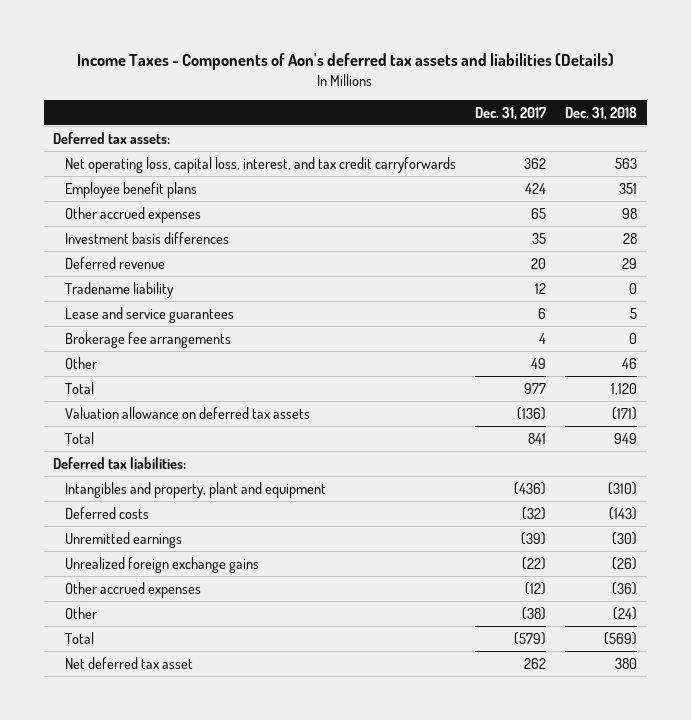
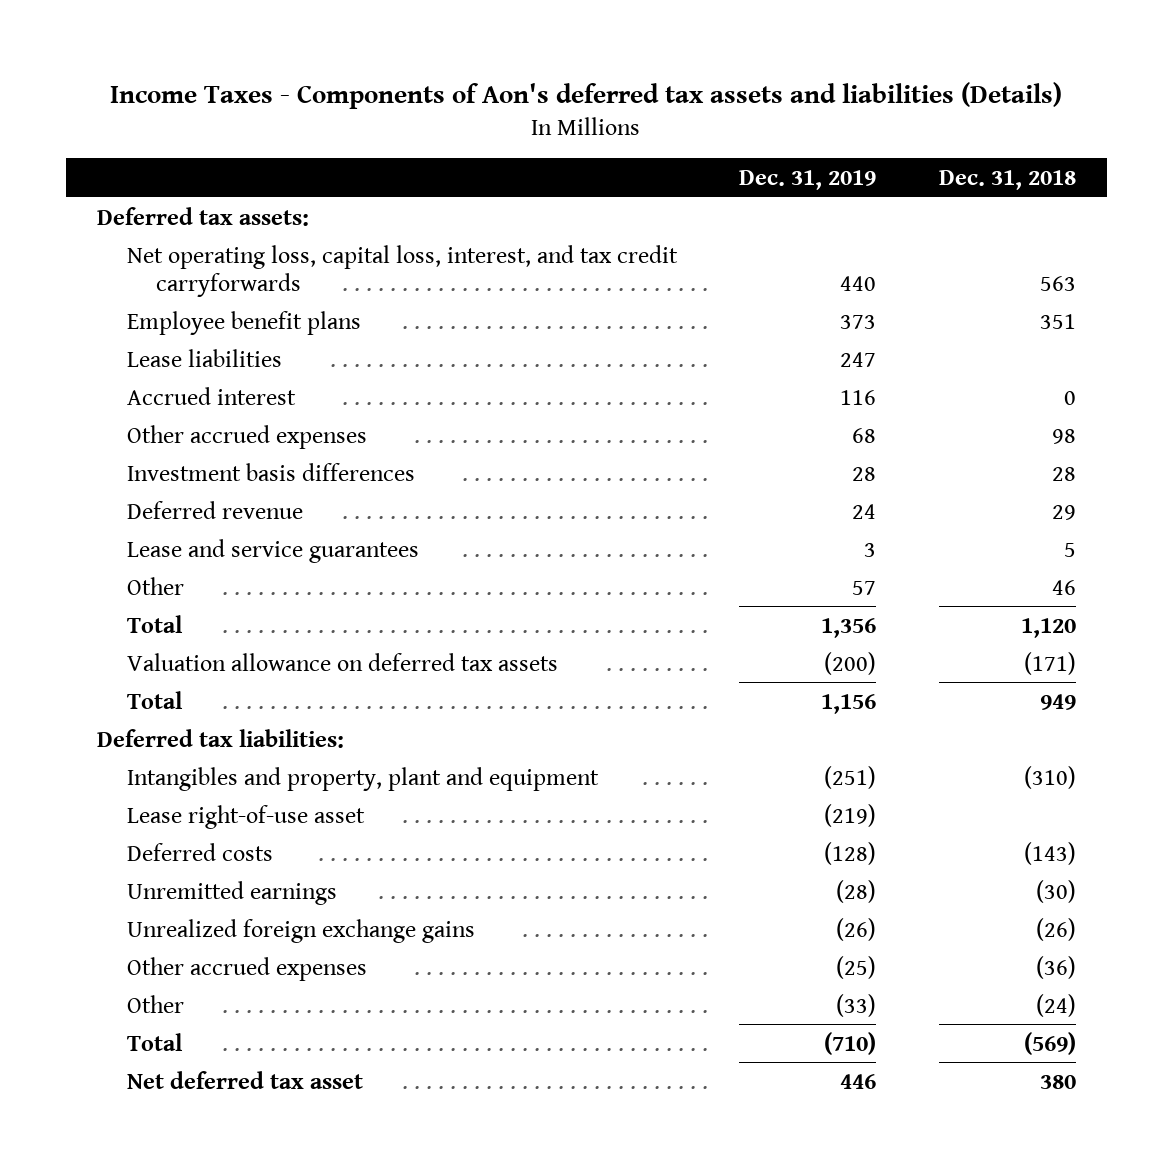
[474,106,547,120] Dec. 31, 2017 -> none
none -> [739,169,877,190] Dec. 31, 2019
none -> [126,348,282,367] Lease liabilities
none -> [126,386,296,405] Accrued interest
[64,281,174,298] Tradename liability -> none
[64,331,231,348] Brokerage fee arrangements -> none
none -> [126,804,365,829] Lease right-of-use asset

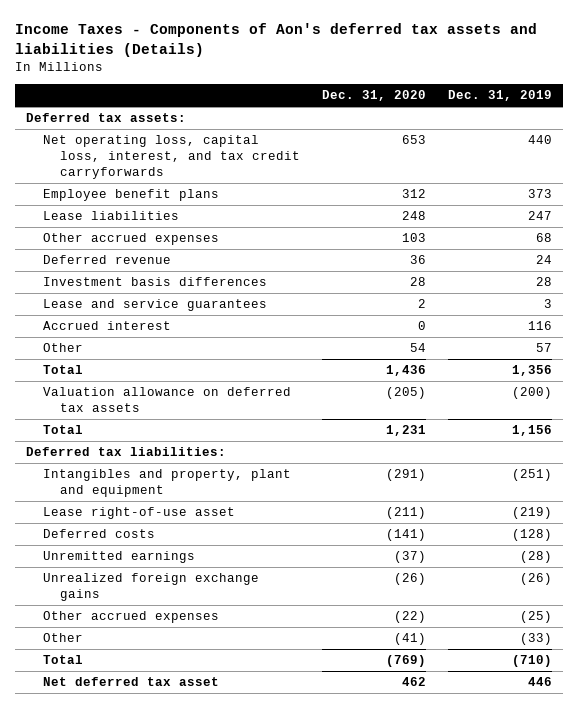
[938,169,1076,190] Dec. 31, 2018 -> none
none -> [321,89,426,101] Dec. 31, 2020
[126,462,415,481] Investment basis differences -> [42,277,267,287] Investment basis differences
[126,386,296,405] Accrued interest -> [42,321,171,331] Accrued interest

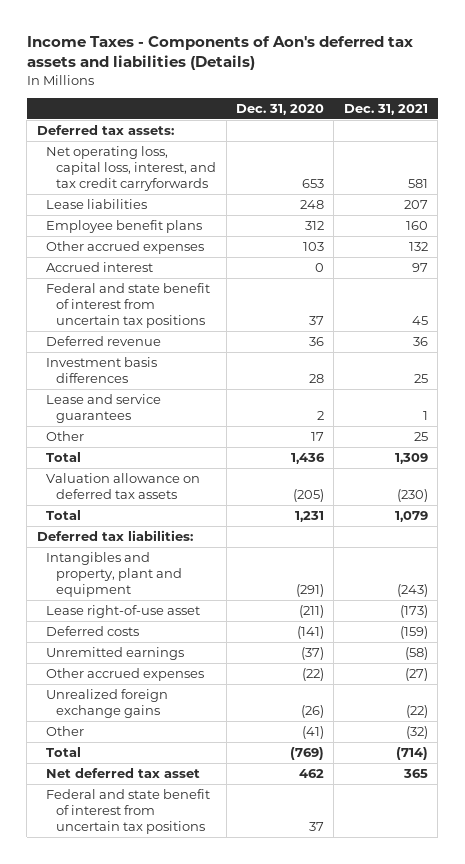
[447,89,552,101] Dec. 31, 2019 -> none
none -> [343,103,428,115] Dec. 31, 2021
[42,189,219,202] Employee benefit plans -> [46,219,203,233] Employee benefit plans
[42,321,171,331] Accrued interest -> [46,261,154,272] Accrued interest
none -> [46,282,211,329] Federal and state benefit of interest from uncertain tax positions
[409,343,426,353] 54 -> [310,431,324,441] 17
[42,573,259,602] Unrealized foreign exchange gains -> [46,688,169,719] Unrealized foreign exchange gains
none -> [46,788,211,835] Federal and state benefit of interest from uncertain tax positions

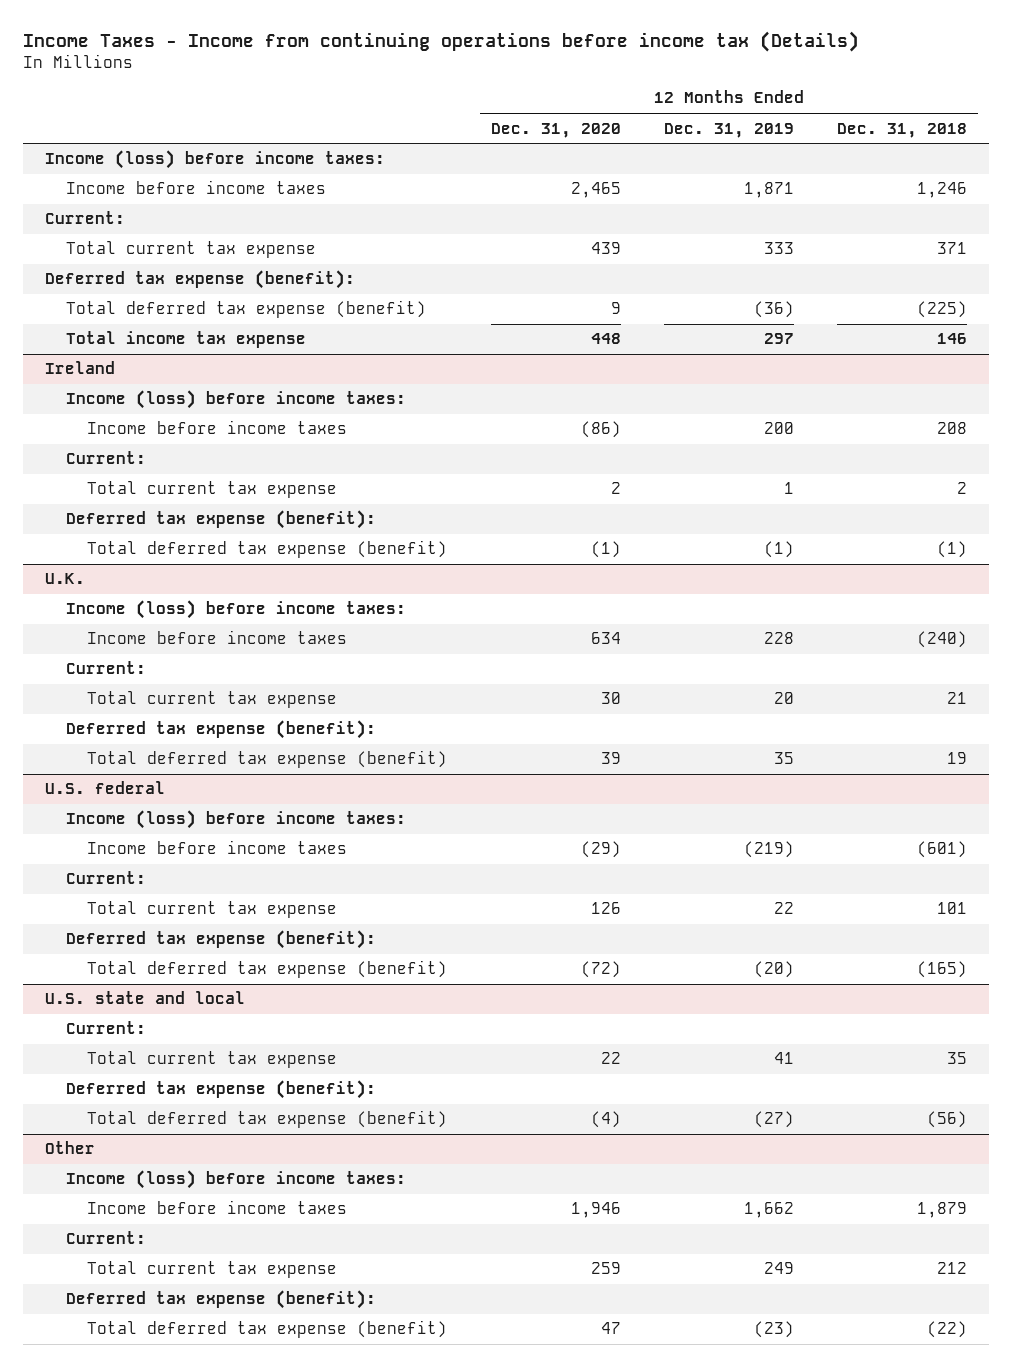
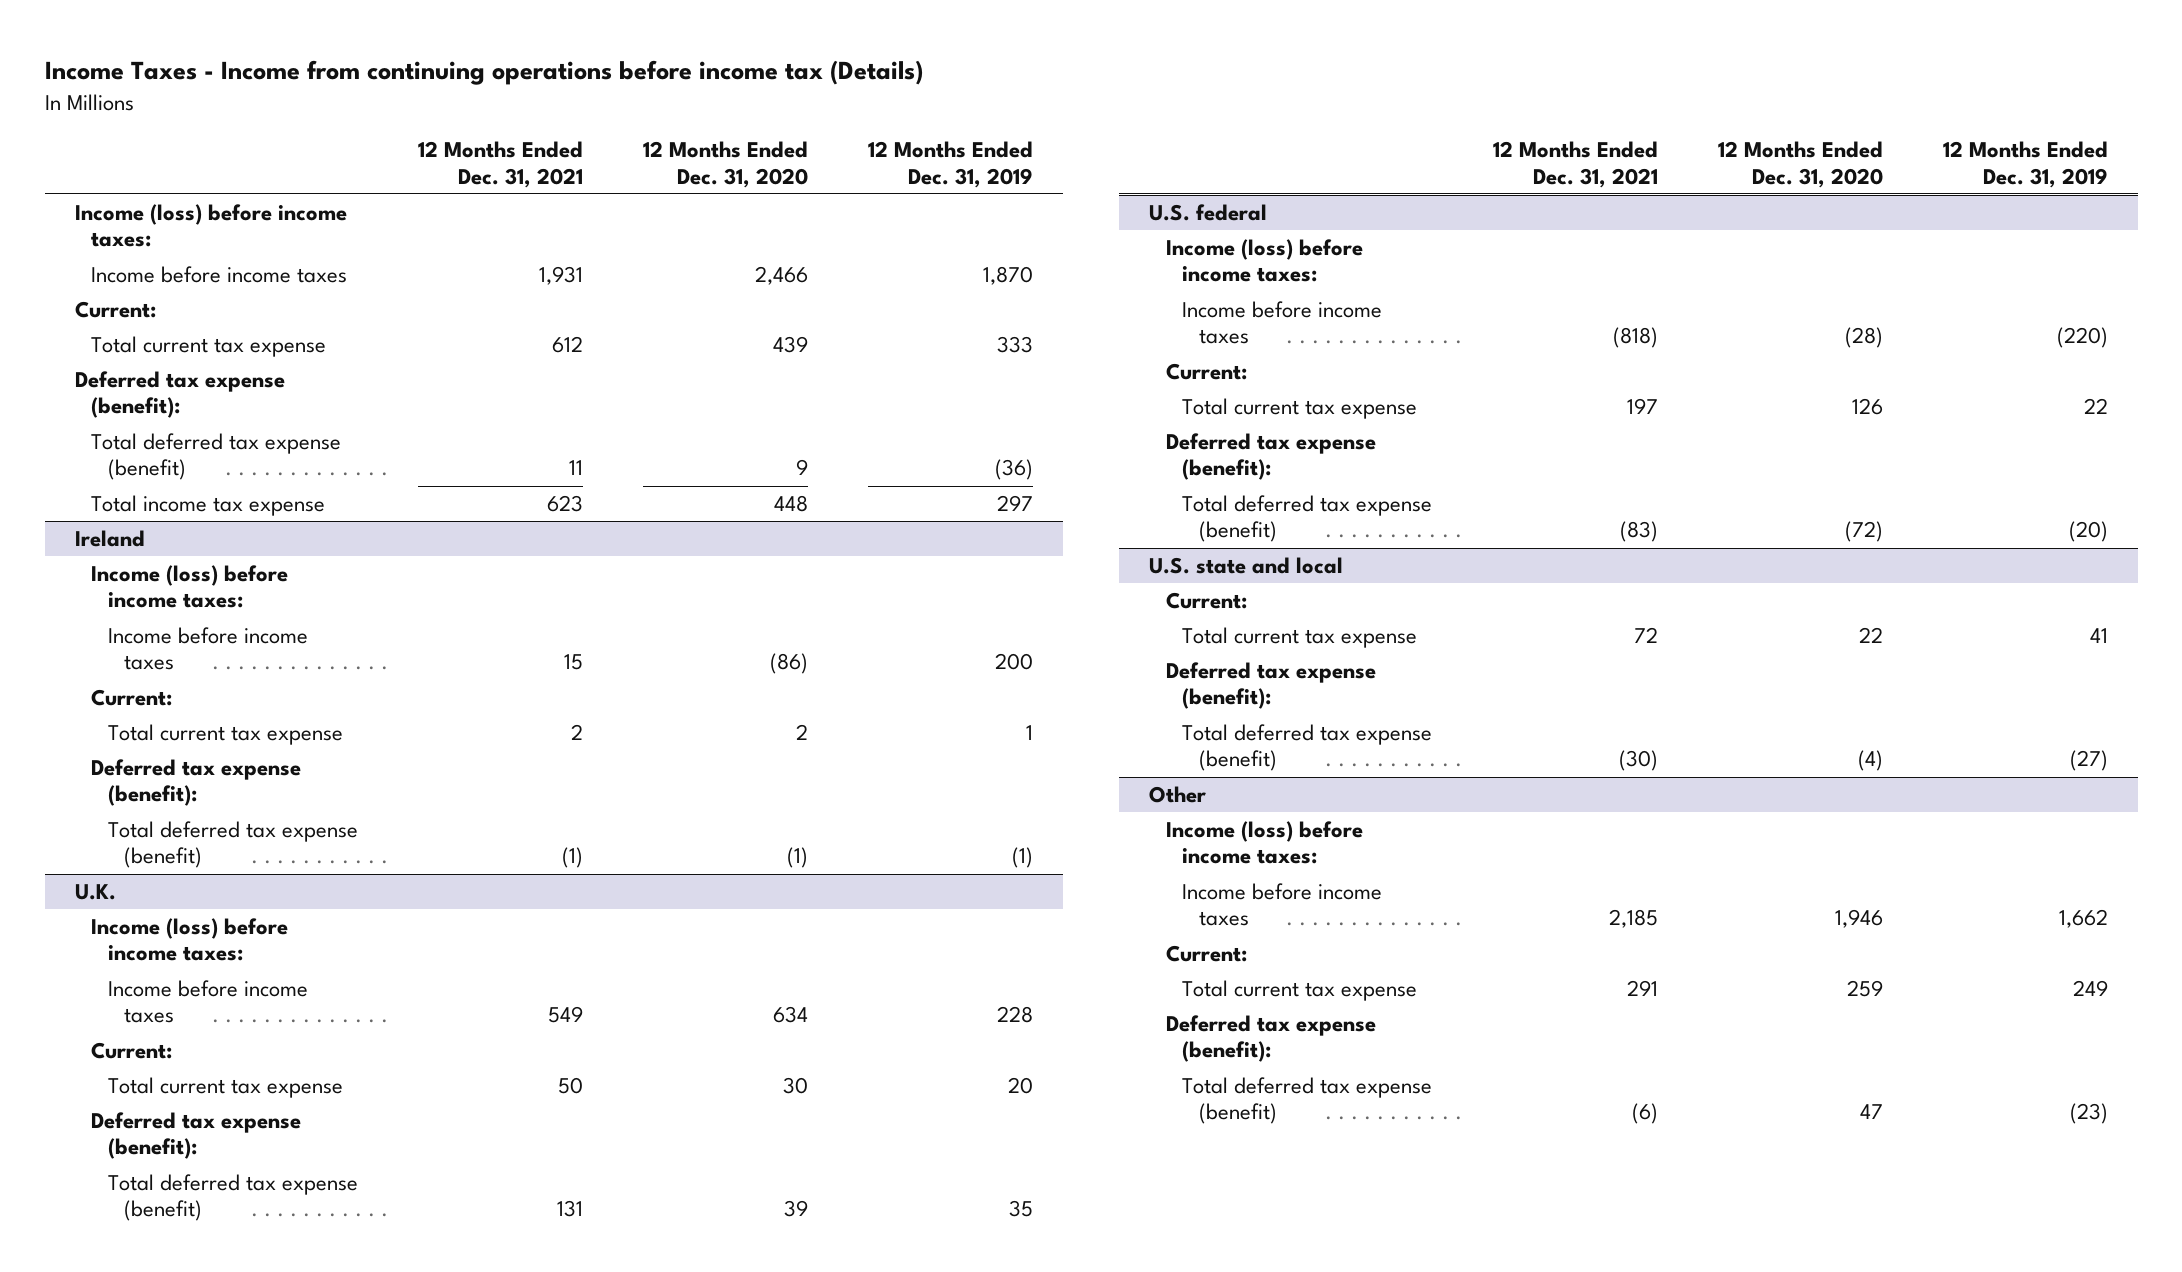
[837,122,968,138] Dec. 31, 2018 -> none
none -> [417,141,583,188] 12 Months Ended Dec. 31, 2021
[570,182,621,199] 2,465 -> [754,265,808,285] 2,466
[744,182,795,199] 1,871 -> [983,265,1034,285] 1,870
[580,841,621,859] (29) -> [1844,327,1883,349] (28)
[744,841,795,859] (219) -> [2056,327,2108,349] (220)

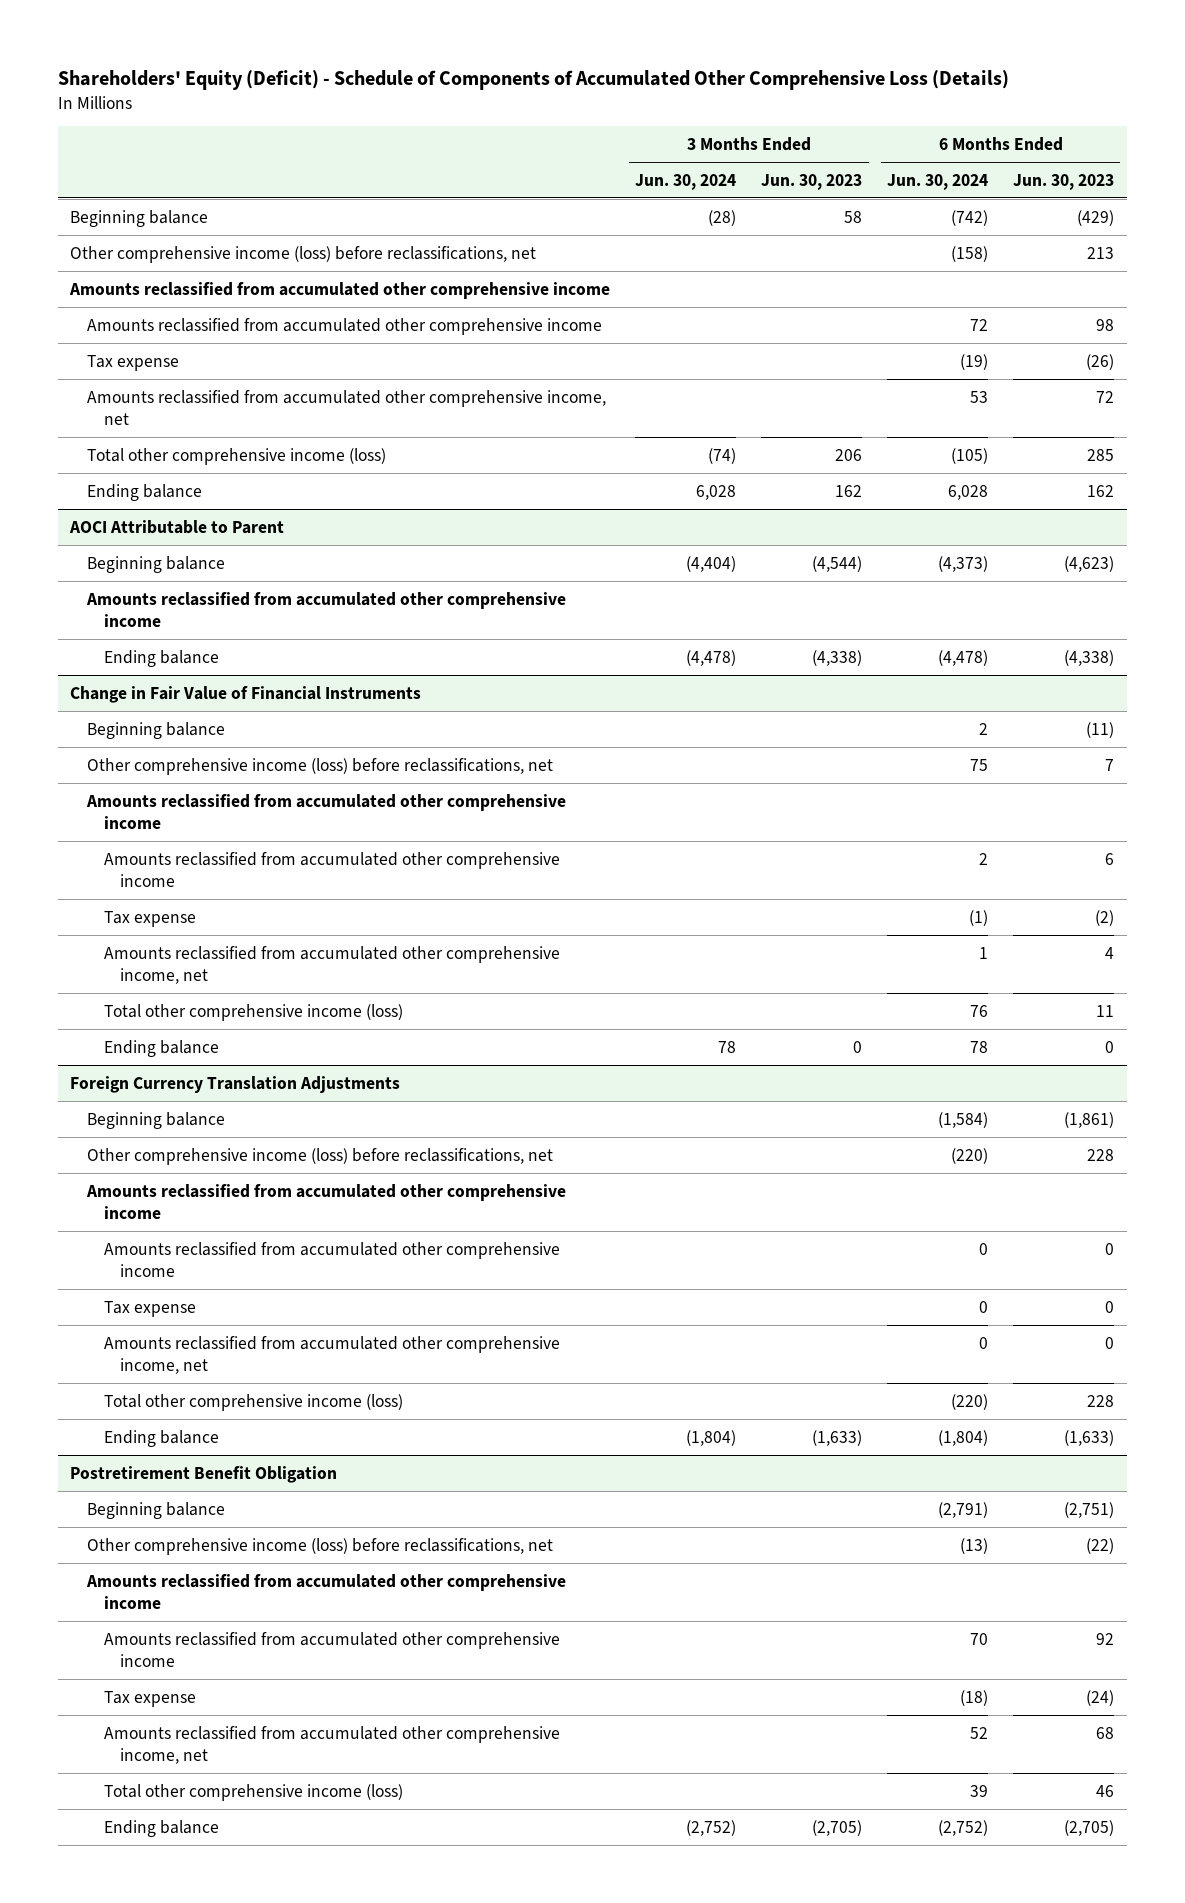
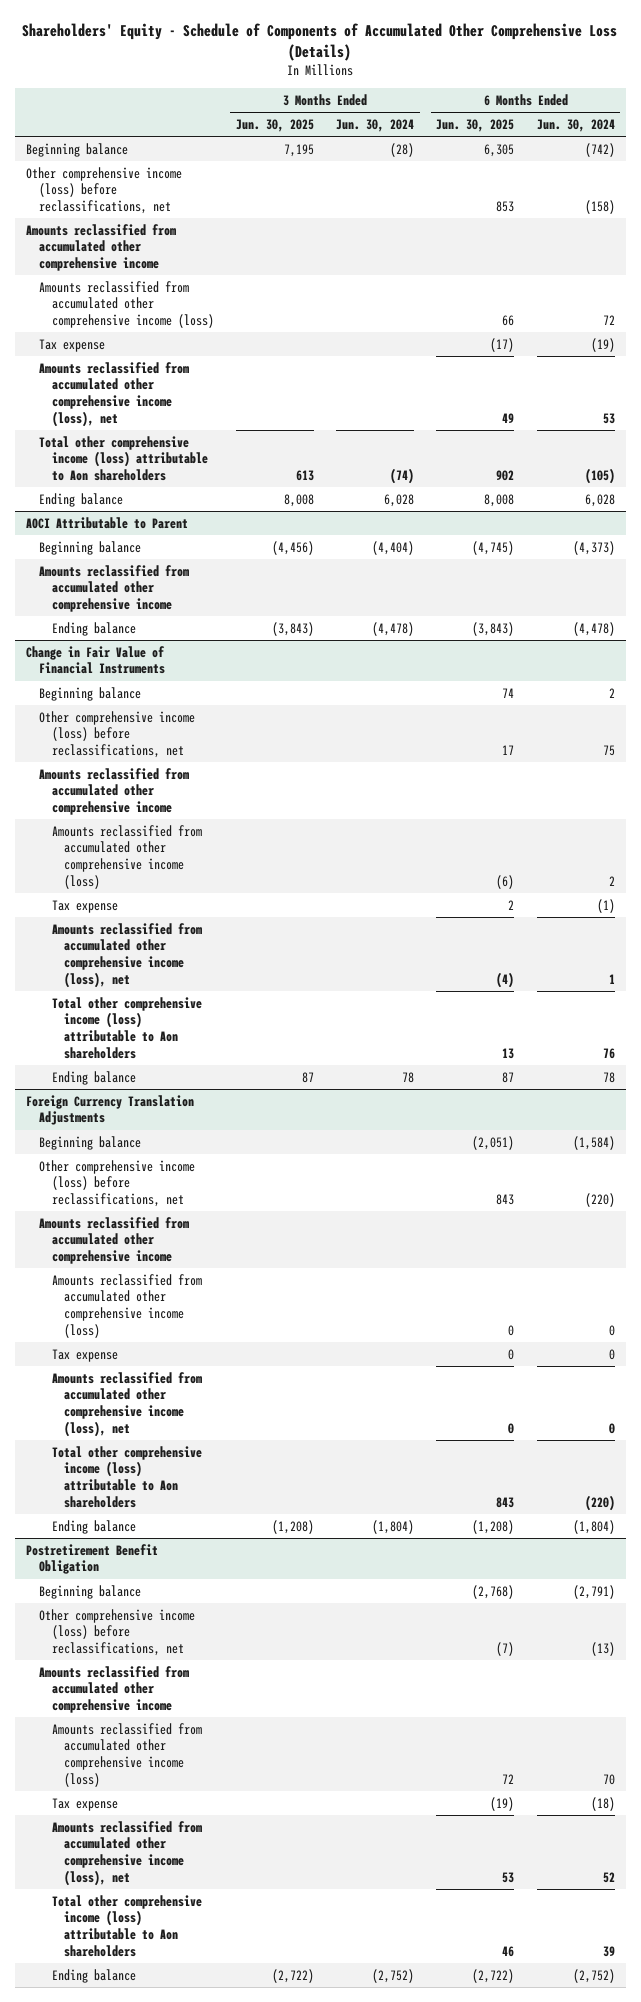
[58,70,1010,91] Shareholders' Equity (Deficit) - Schedule of Components of Accumulated Other Comprehensive Loss (Details) -> [22,22,618,61] Shareholders' Equity - Schedule of Components of Accumulated Other Comprehensive Loss (Details)
[761,173,863,190] Jun. 30, 2023 -> none
[1013,173,1115,190] Jun. 30, 2023 -> none
none -> [235,119,314,133] Jun. 30, 2025
none -> [436,119,515,133] Jun. 30, 2025
[87,317,603,335] Amounts reclassified from accumulated other comprehensive income -> [38,280,214,329] Amounts reclassified from accumulated other comprehensive income (loss)
[87,389,607,426] Amounts reclassified from accumulated other comprehensive income, net -> [38,361,189,427] Amounts reclassified from accumulated other comprehensive income (loss), net
[87,447,387,465] Total other comprehensive income (loss) -> [38,435,208,482] Total other comprehensive income (loss) attributable to Aon shareholders
[103,851,560,888] Amounts reclassified from accumulated other comprehensive income -> [51,824,202,889] Amounts reclassified from accumulated other comprehensive income (loss)
[103,945,560,985] Amounts reclassified from accumulated other comprehensive income, net -> [51,922,202,988] Amounts reclassified from accumulated other comprehensive income (loss), net
[103,1003,403,1021] Total other comprehensive income (loss) -> [51,996,202,1059] Total other comprehensive income (loss) attributable to Aon shareholders
[103,1241,560,1278] Amounts reclassified from accumulated other comprehensive income -> [51,1273,202,1338] Amounts reclassified from accumulated other comprehensive income (loss)
[103,1335,560,1375] Amounts reclassified from accumulated other comprehensive income, net -> [51,1371,202,1437] Amounts reclassified from accumulated other comprehensive income (loss), net
[103,1393,403,1411] Total other comprehensive income (loss) -> [51,1445,202,1508] Total other comprehensive income (loss) attributable to Aon shareholders
[103,1631,560,1668] Amounts reclassified from accumulated other comprehensive income -> [51,1722,202,1787] Amounts reclassified from accumulated other comprehensive income (loss)
[103,1725,560,1765] Amounts reclassified from accumulated other comprehensive income, net -> [51,1820,202,1886] Amounts reclassified from accumulated other comprehensive income (loss), net
[103,1783,403,1801] Total other comprehensive income (loss) -> [51,1894,202,1957] Total other comprehensive income (loss) attributable to Aon shareholders

